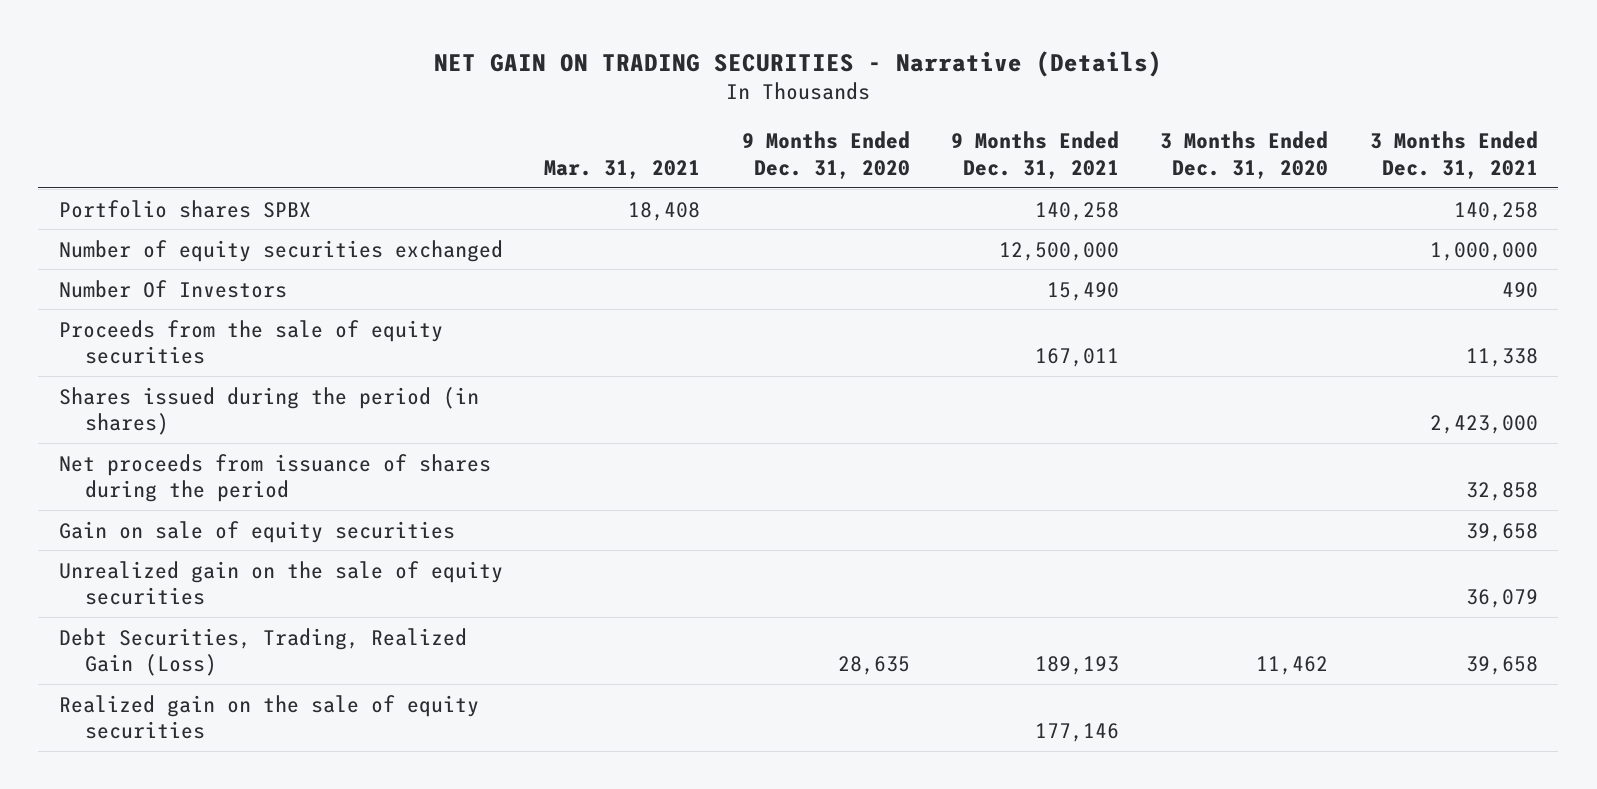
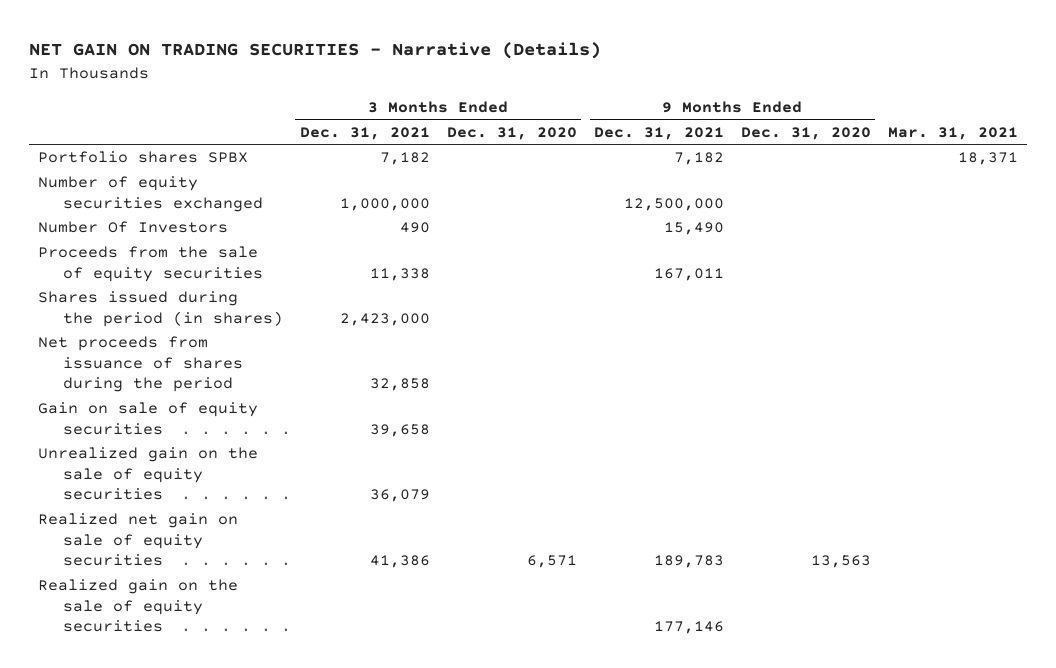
[628,201,701,221] 18,408 -> [958,152,1019,166] 18,371
[1035,201,1120,221] 140,258 -> [673,152,724,166] 7,182
[1453,201,1538,221] 140,258 -> [379,152,430,166] 7,182
[59,627,468,677] Debt Securities, Trading, Realized Gain (Loss) -> [38,513,239,567] Realized net gain on sale of equity securities
[837,656,910,676] 28,635 -> [811,555,872,569] 13,563
[1035,656,1120,676] 189,193 -> [653,555,724,569] 189,783
[1256,656,1329,676] 11,462 -> [526,555,577,569] 6,571
[1465,656,1538,676] 39,658 -> [369,555,430,569] 41,386

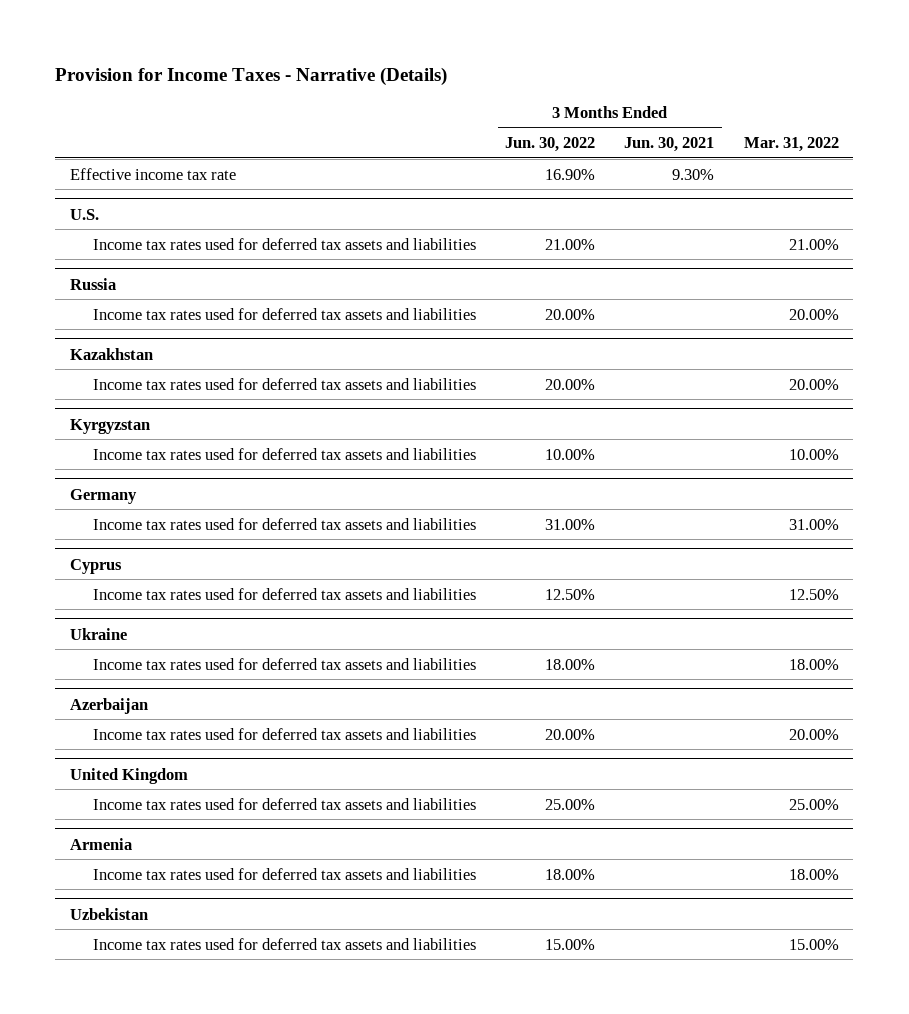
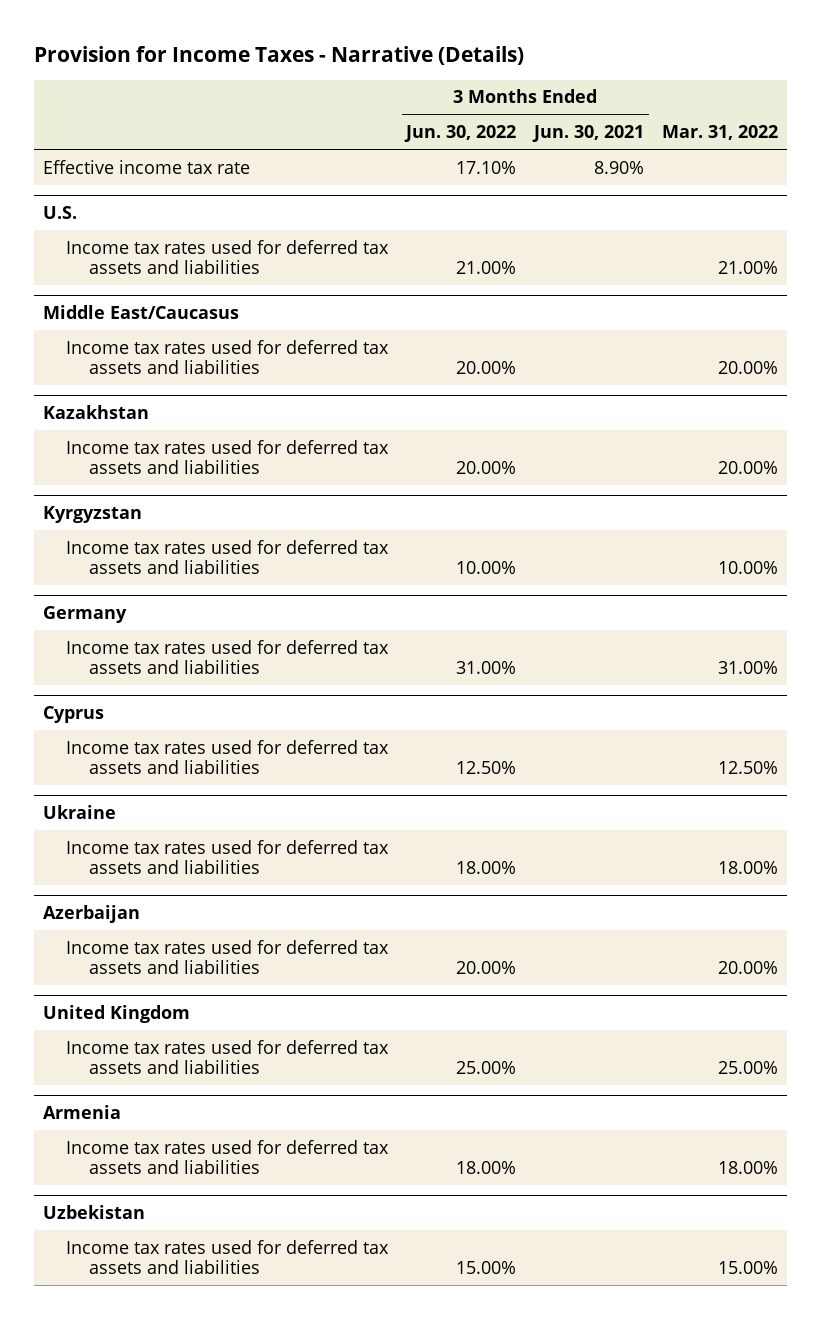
[544,168,595,180] 16.90% -> [456,160,517,174] 17.10%
[672,168,715,180] 9.30% -> [594,160,645,174] 8.90%
[69,277,116,290] Russia -> [43,304,240,319] Middle East/Caucasus

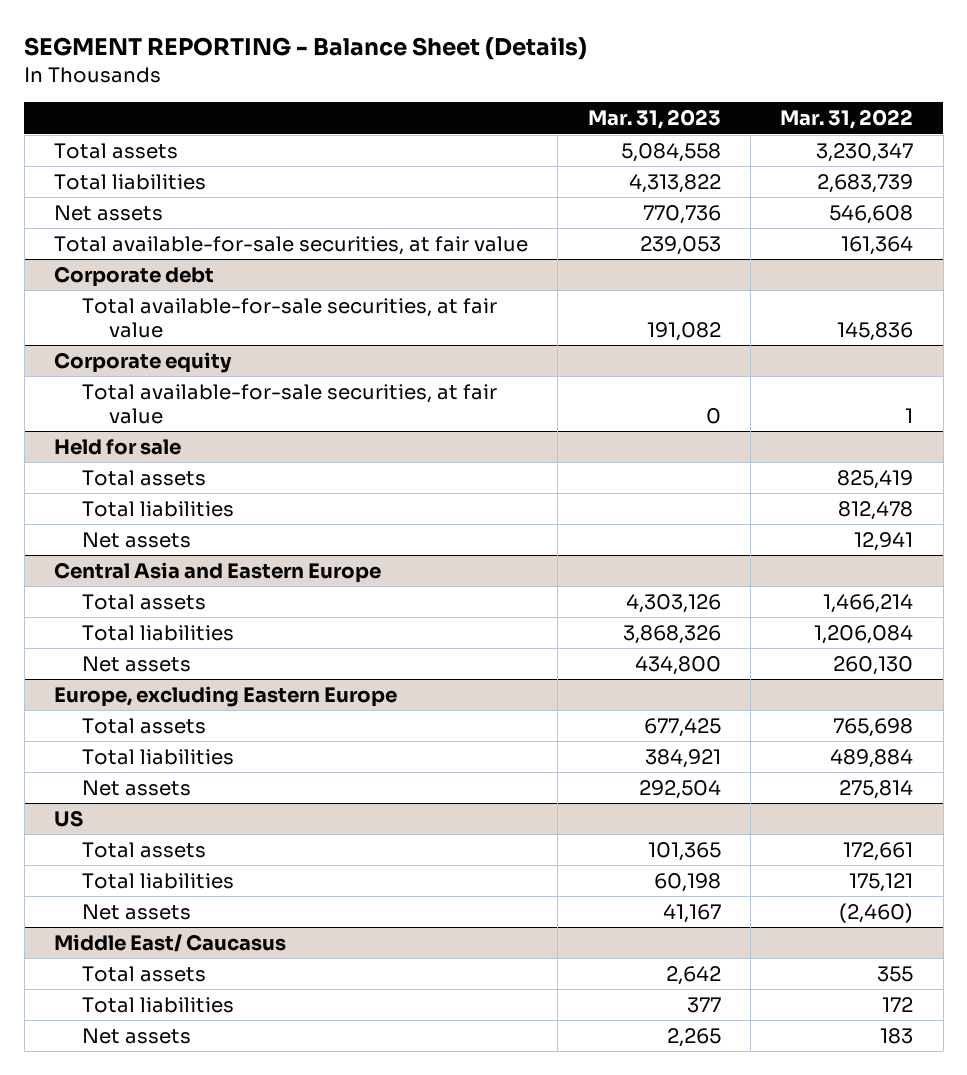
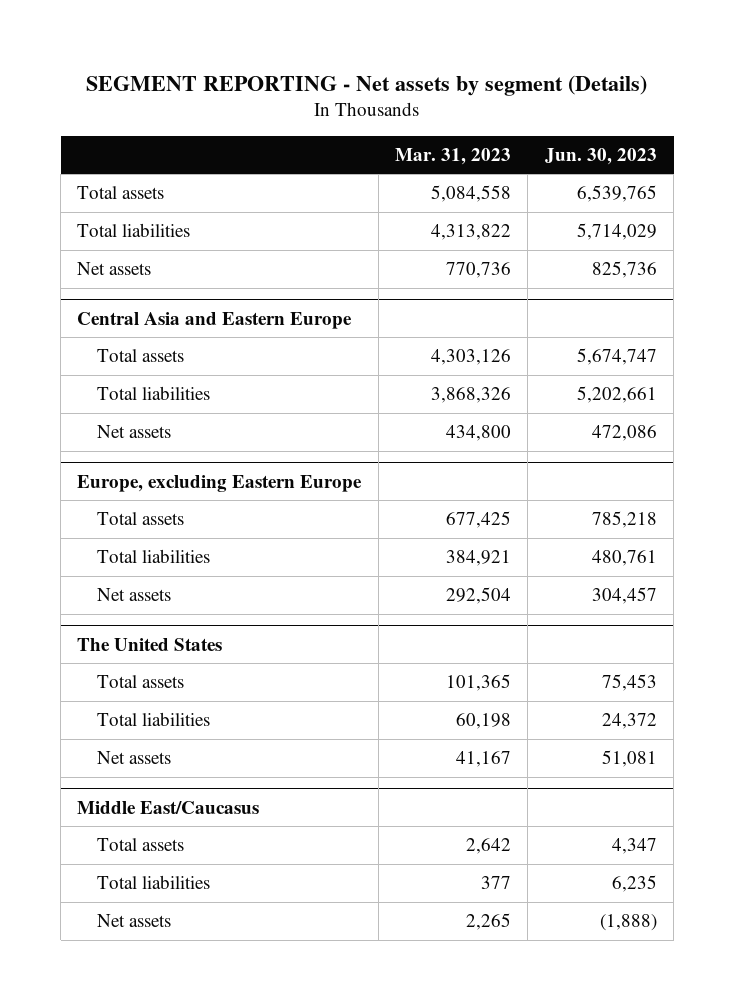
[24,37,588,61] SEGMENT REPORTING - Balance Sheet (Details) -> [86,74,648,96] SEGMENT REPORTING - Net assets by segment (Details)
[780,109,914,130] Mar. 31, 2022 -> none
none -> [544,147,657,165] Jun. 30, 2023
[53,235,528,255] Total available-for-sale securities, at fair value -> none
[53,265,214,287] Corporate debt -> none
[81,297,497,338] Total available-for-sale securities, at fair value -> none
[53,351,232,373] Corporate equity -> none
[81,383,497,424] Total available-for-sale securities, at fair value -> none
[53,438,181,455] Held for sale -> none
[81,469,206,486] Total assets -> none
[81,500,234,517] Total liabilities -> none
[81,531,191,548] Net assets -> none
[53,809,83,827] US -> [77,637,223,651] The United States
[53,933,286,952] Middle East/ Caucasus -> [77,800,260,814] Middle East/Caucasus

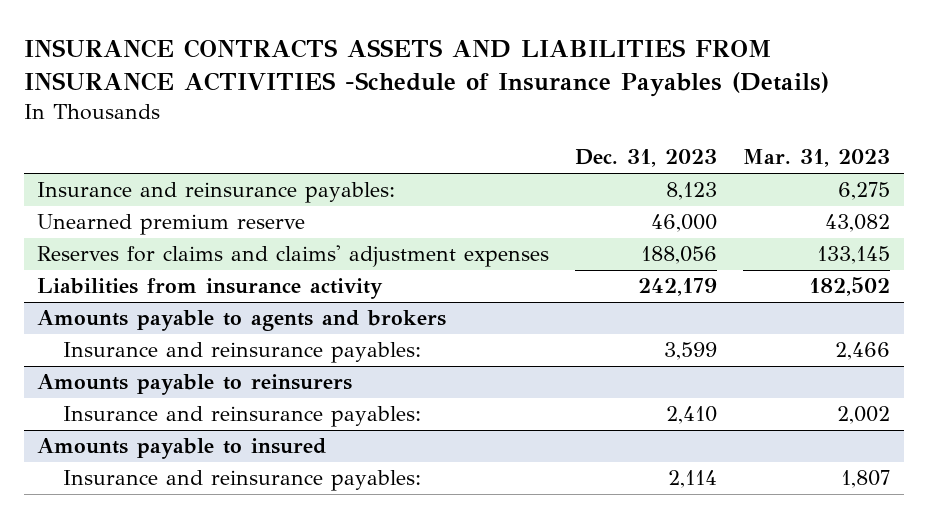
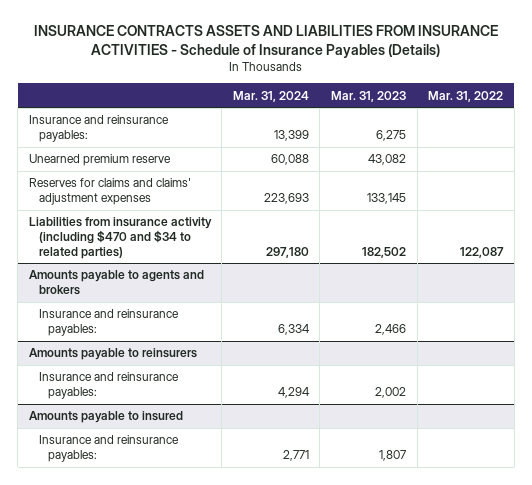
[23,39,829,98] INSURANCE CONTRACTS ASSETS AND LIABILITIES FROM INSURANCE ACTIVITIES -Schedule of Insurance Payables (Details) -> [33,25,498,59] INSURANCE CONTRACTS ASSETS AND LIABILITIES FROM INSURANCE ACTIVITIES - Schedule of Insurance Payables (Details)
[575,149,718,168] Dec. 31, 2023 -> none
none -> [232,90,309,102] Mar. 31, 2024
none -> [428,90,504,102] Mar. 31, 2022
[36,278,383,300] Liabilities from insurance activity -> [28,217,212,260] Liabilities from insurance activity (including $470 and $34 to related parties)

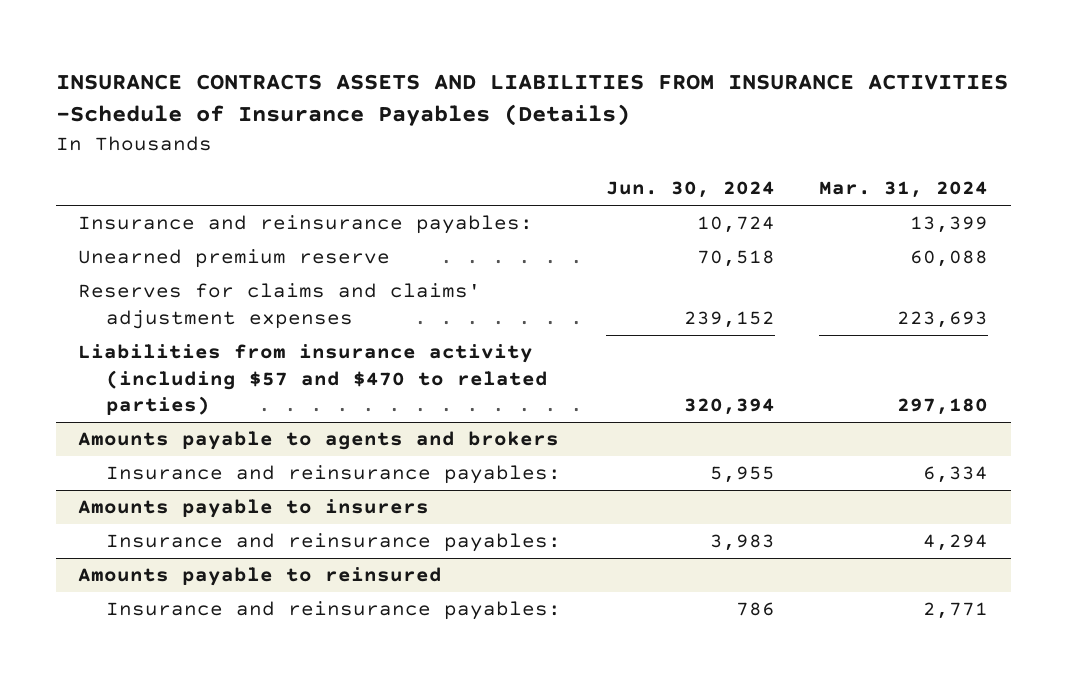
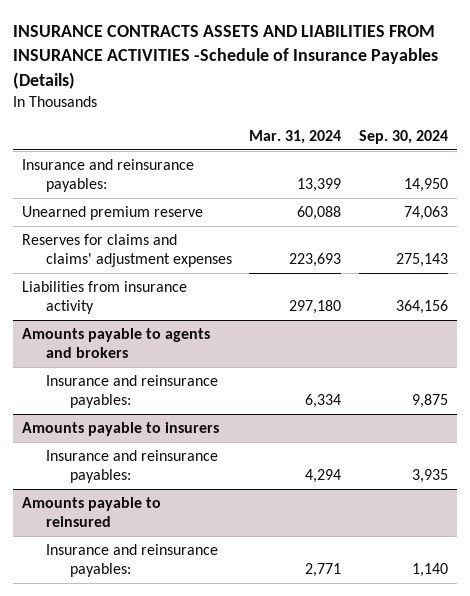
[605,181,775,199] Jun. 30, 2024 -> none
none -> [358,130,448,145] Sep. 30, 2024
[78,344,548,415] Liabilities from insurance activity (including $57 and $470 to related parties) -> [21,280,187,315] Liabilities from insurance activity

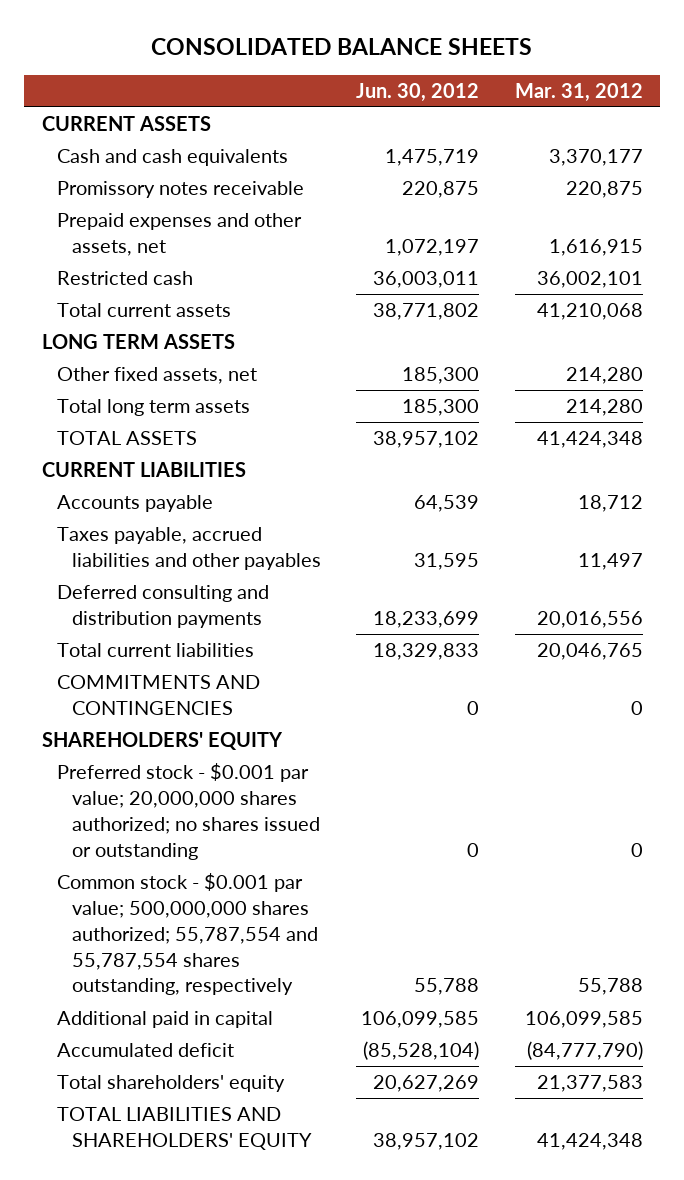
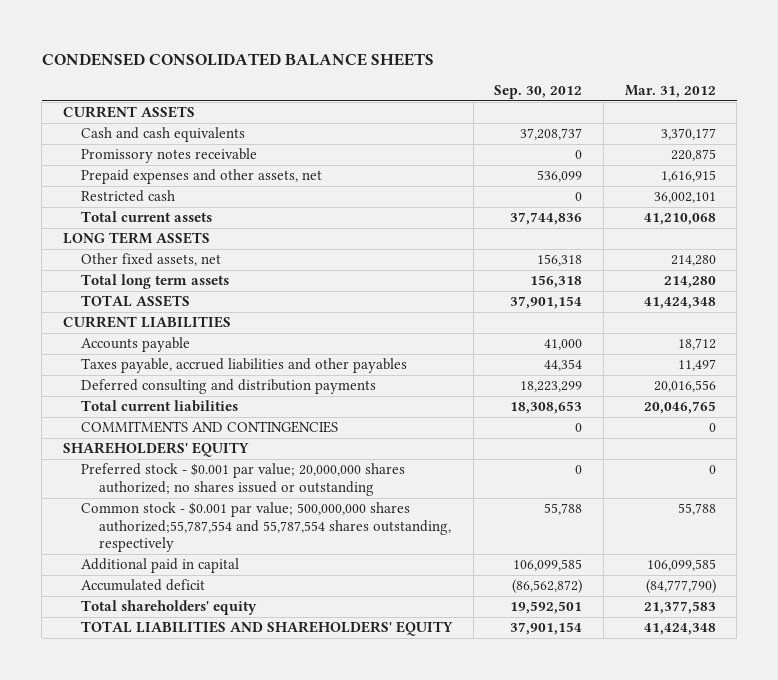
[151,37,533,55] CONSOLIDATED BALANCE SHEETS -> [41,52,434,66] CONDENSED CONSOLIDATED BALANCE SHEETS
[356,82,480,102] Jun. 30, 2012 -> none
none -> [494,84,583,99] Sep. 30, 2012
[56,873,319,996] Common stock - $0.001 par value; 500,000,000 shares authorized; 55,787,554 and 55,787,554 shares outstanding, respectively -> [80,502,452,553] Common stock - $0.001 par value; 500,000,000 shares authorized;55,787,554 and 55,787,554 shares outstanding, respectively

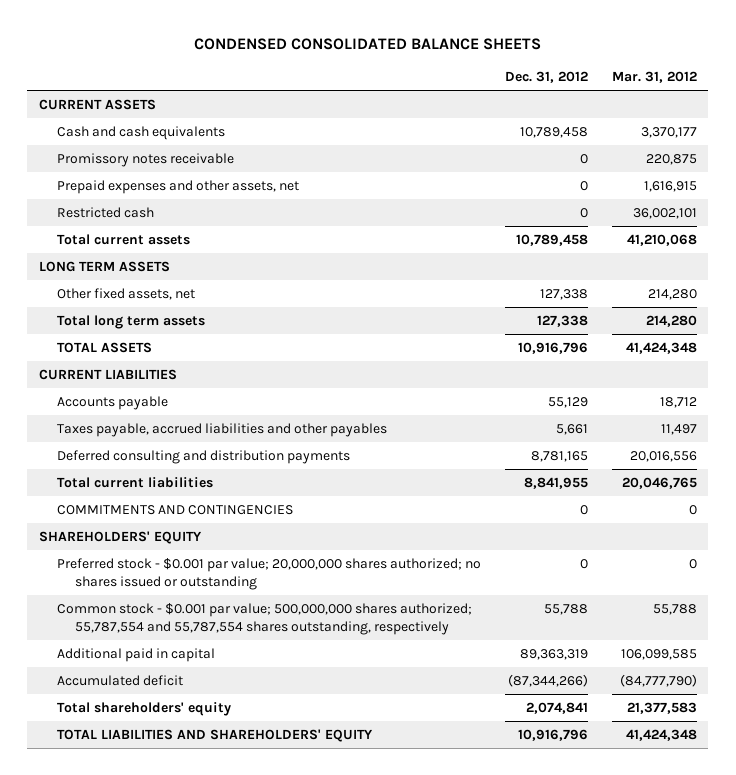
[494,84,583,99] Sep. 30, 2012 -> none
none -> [504,71,588,84] Dec. 31, 2012
[80,502,452,553] Common stock - $0.001 par value; 500,000,000 shares authorized;55,787,554 and 55,787,554 shares outstanding, respectively -> [57,602,473,636] Common stock - $0.001 par value; 500,000,000 shares authorized; 55,787,554 and 55,787,554 shares outstanding, respectively

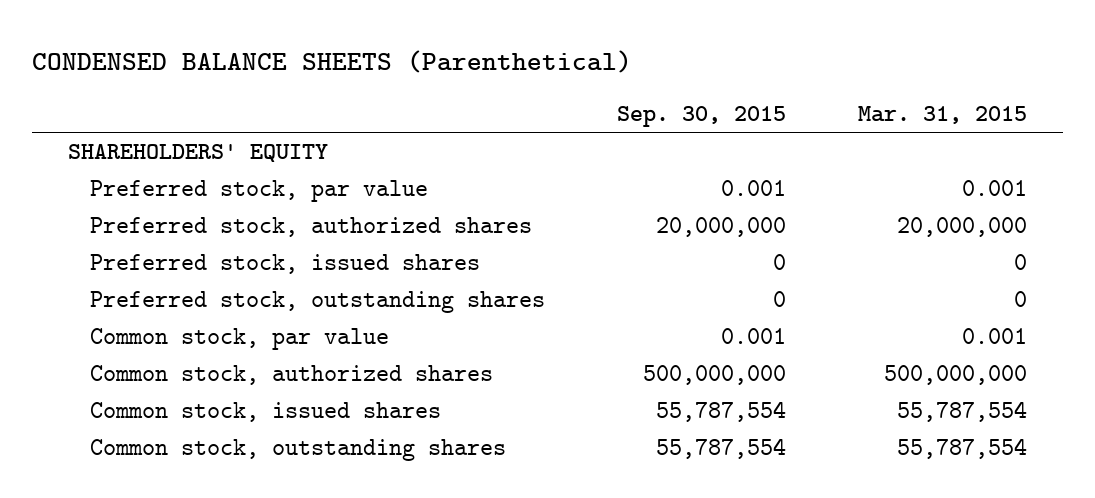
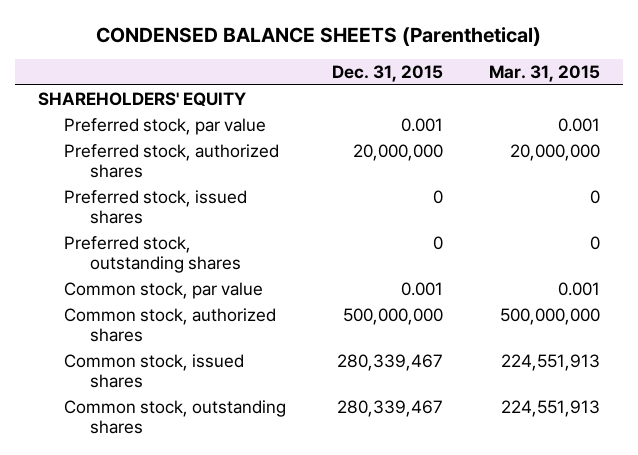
[617,105,787,127] Sep. 30, 2015 -> none
none -> [331,65,443,83] Dec. 31, 2015
[897,401,1028,423] 55,787,554 -> [500,353,600,371] 224,551,913
[897,438,1028,460] 55,787,554 -> [500,399,600,417] 224,551,913

